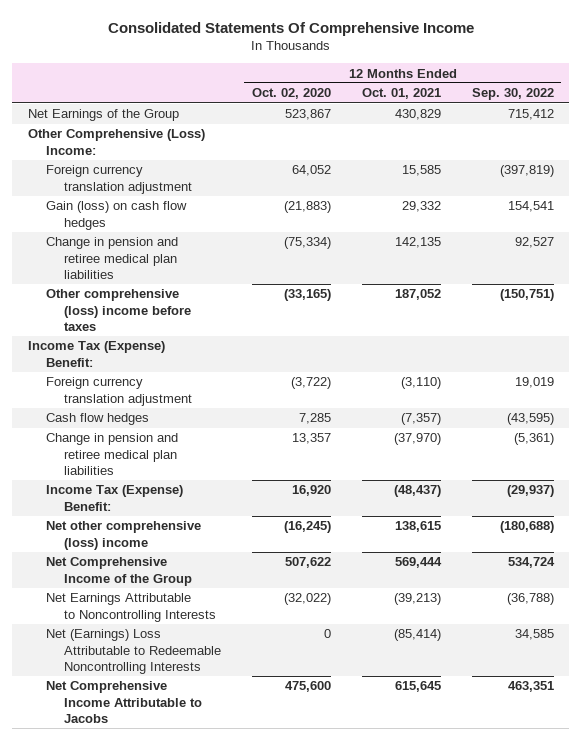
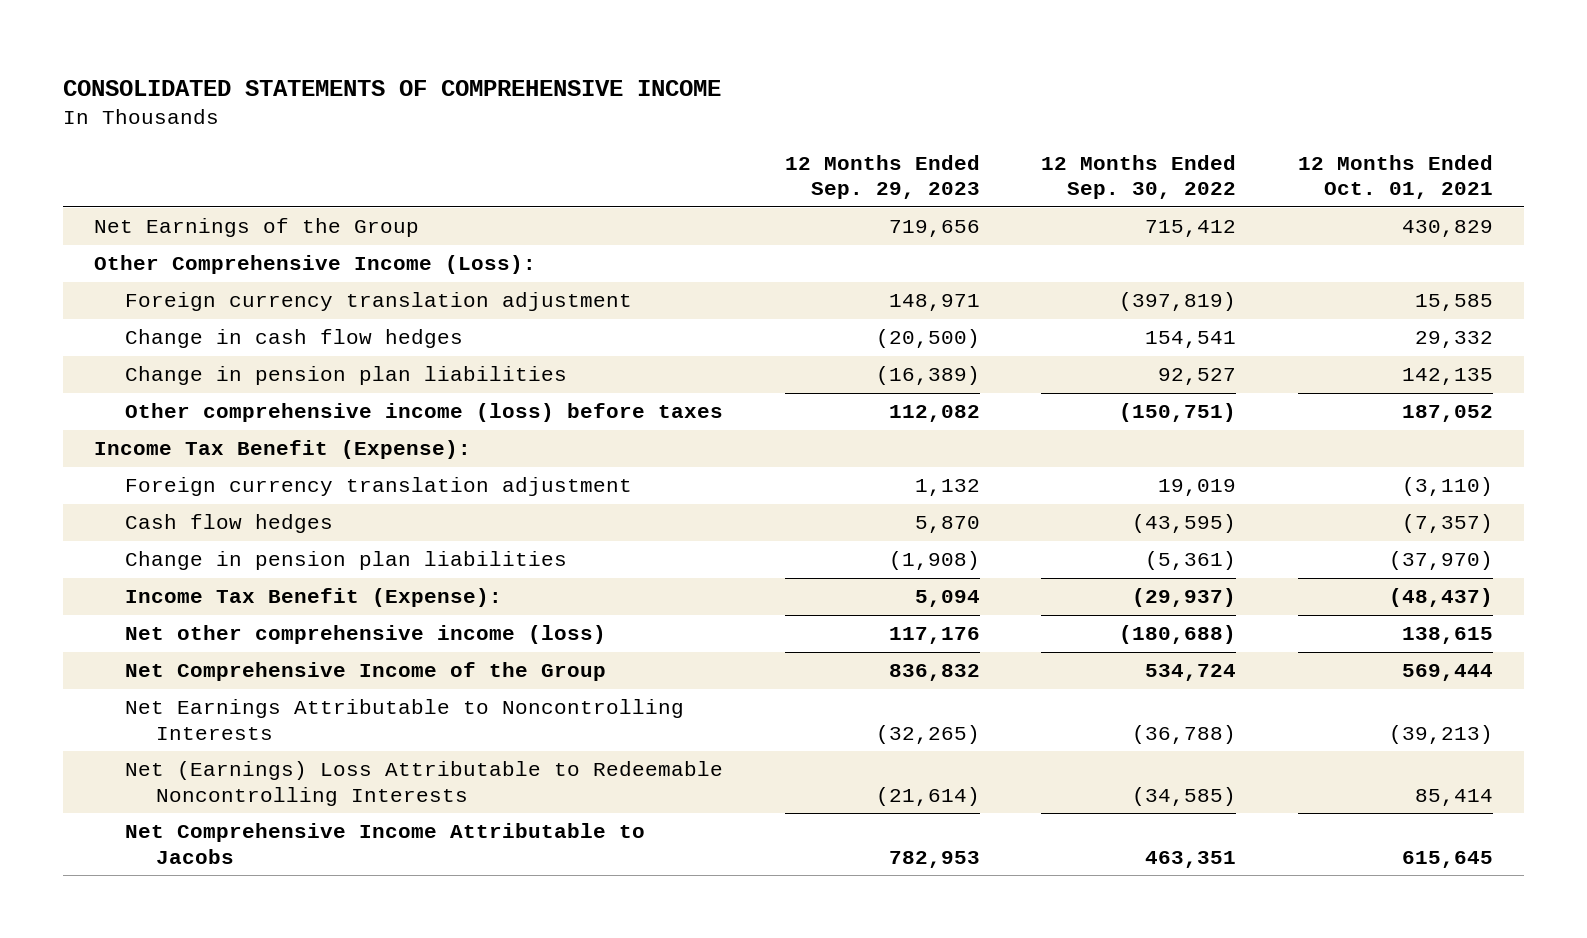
[107,21,474,36] Consolidated Statements Of Comprehensive Income -> [63,79,722,96] CONSOLIDATED STATEMENTS OF COMPREHENSIVE INCOME
[251,88,331,100] Oct. 02, 2020 -> none
none -> [784,154,980,200] 12 Months Ended Sep. 29, 2023
[27,129,205,155] Other Comprehensive (Loss) Income: -> [93,255,536,275] Other Comprehensive Income (Loss):
[46,201,188,230] Gain (loss) on cash flow hedges -> [125,329,464,349] Change in cash flow hedges
[46,237,179,280] Change in pension and retiree medical plan liabilities -> [125,366,568,386] Change in pension plan liabilities
[46,289,192,332] Other comprehensive (loss) income before taxes -> [125,403,724,423] Other comprehensive income (loss) before taxes
[27,341,165,367] Income Tax (Expense) Benefit: -> [93,440,471,460] Income Tax Benefit (Expense):
[46,433,179,476] Change in pension and retiree medical plan liabilities -> [125,551,568,571] Change in pension plan liabilities
[46,485,184,511] Income Tax (Expense) Benefit: -> [125,588,503,608] Income Tax Benefit (Expense):
[46,521,202,550] Net other comprehensive (loss) income -> [125,625,607,645] Net other comprehensive income (loss)
[393,629,441,642] (85,414) -> [1414,788,1493,806] 85,414
[514,629,554,641] 34,585 -> [1132,786,1237,806] (34,585)

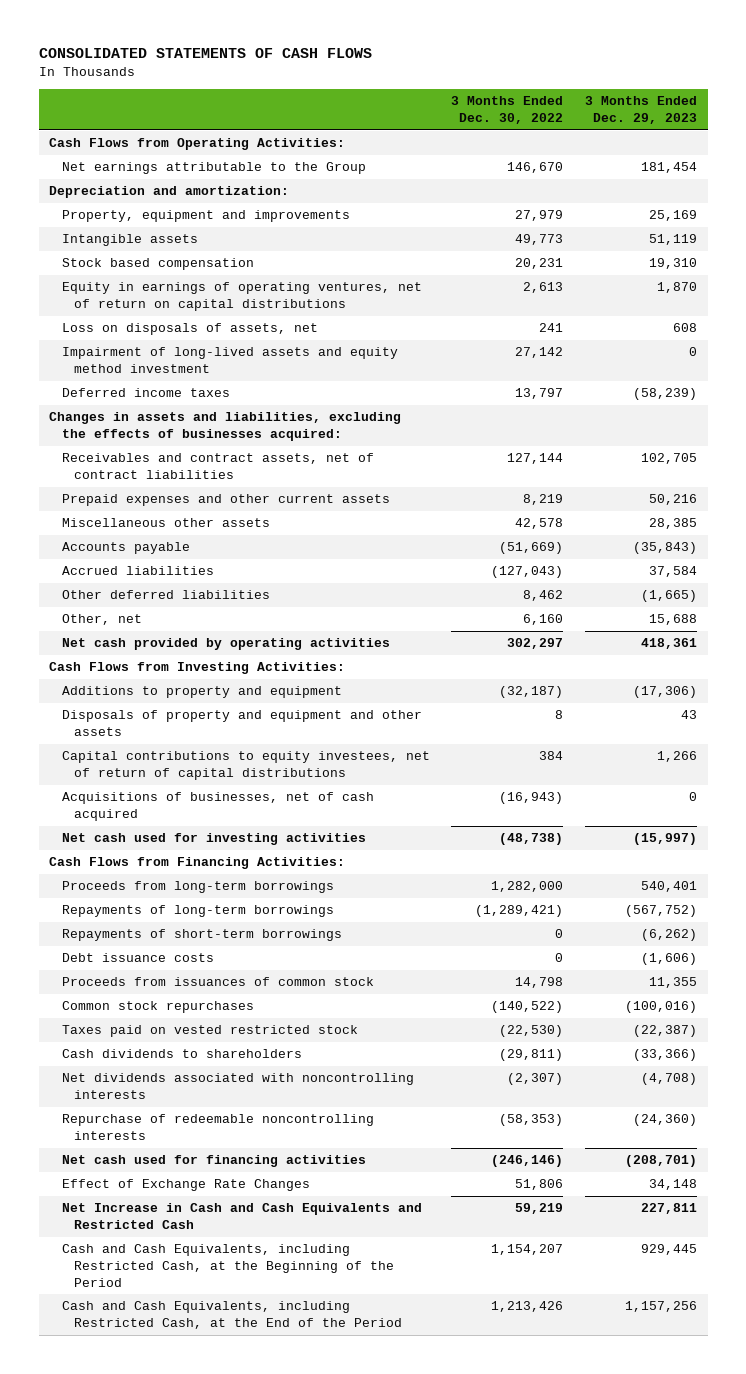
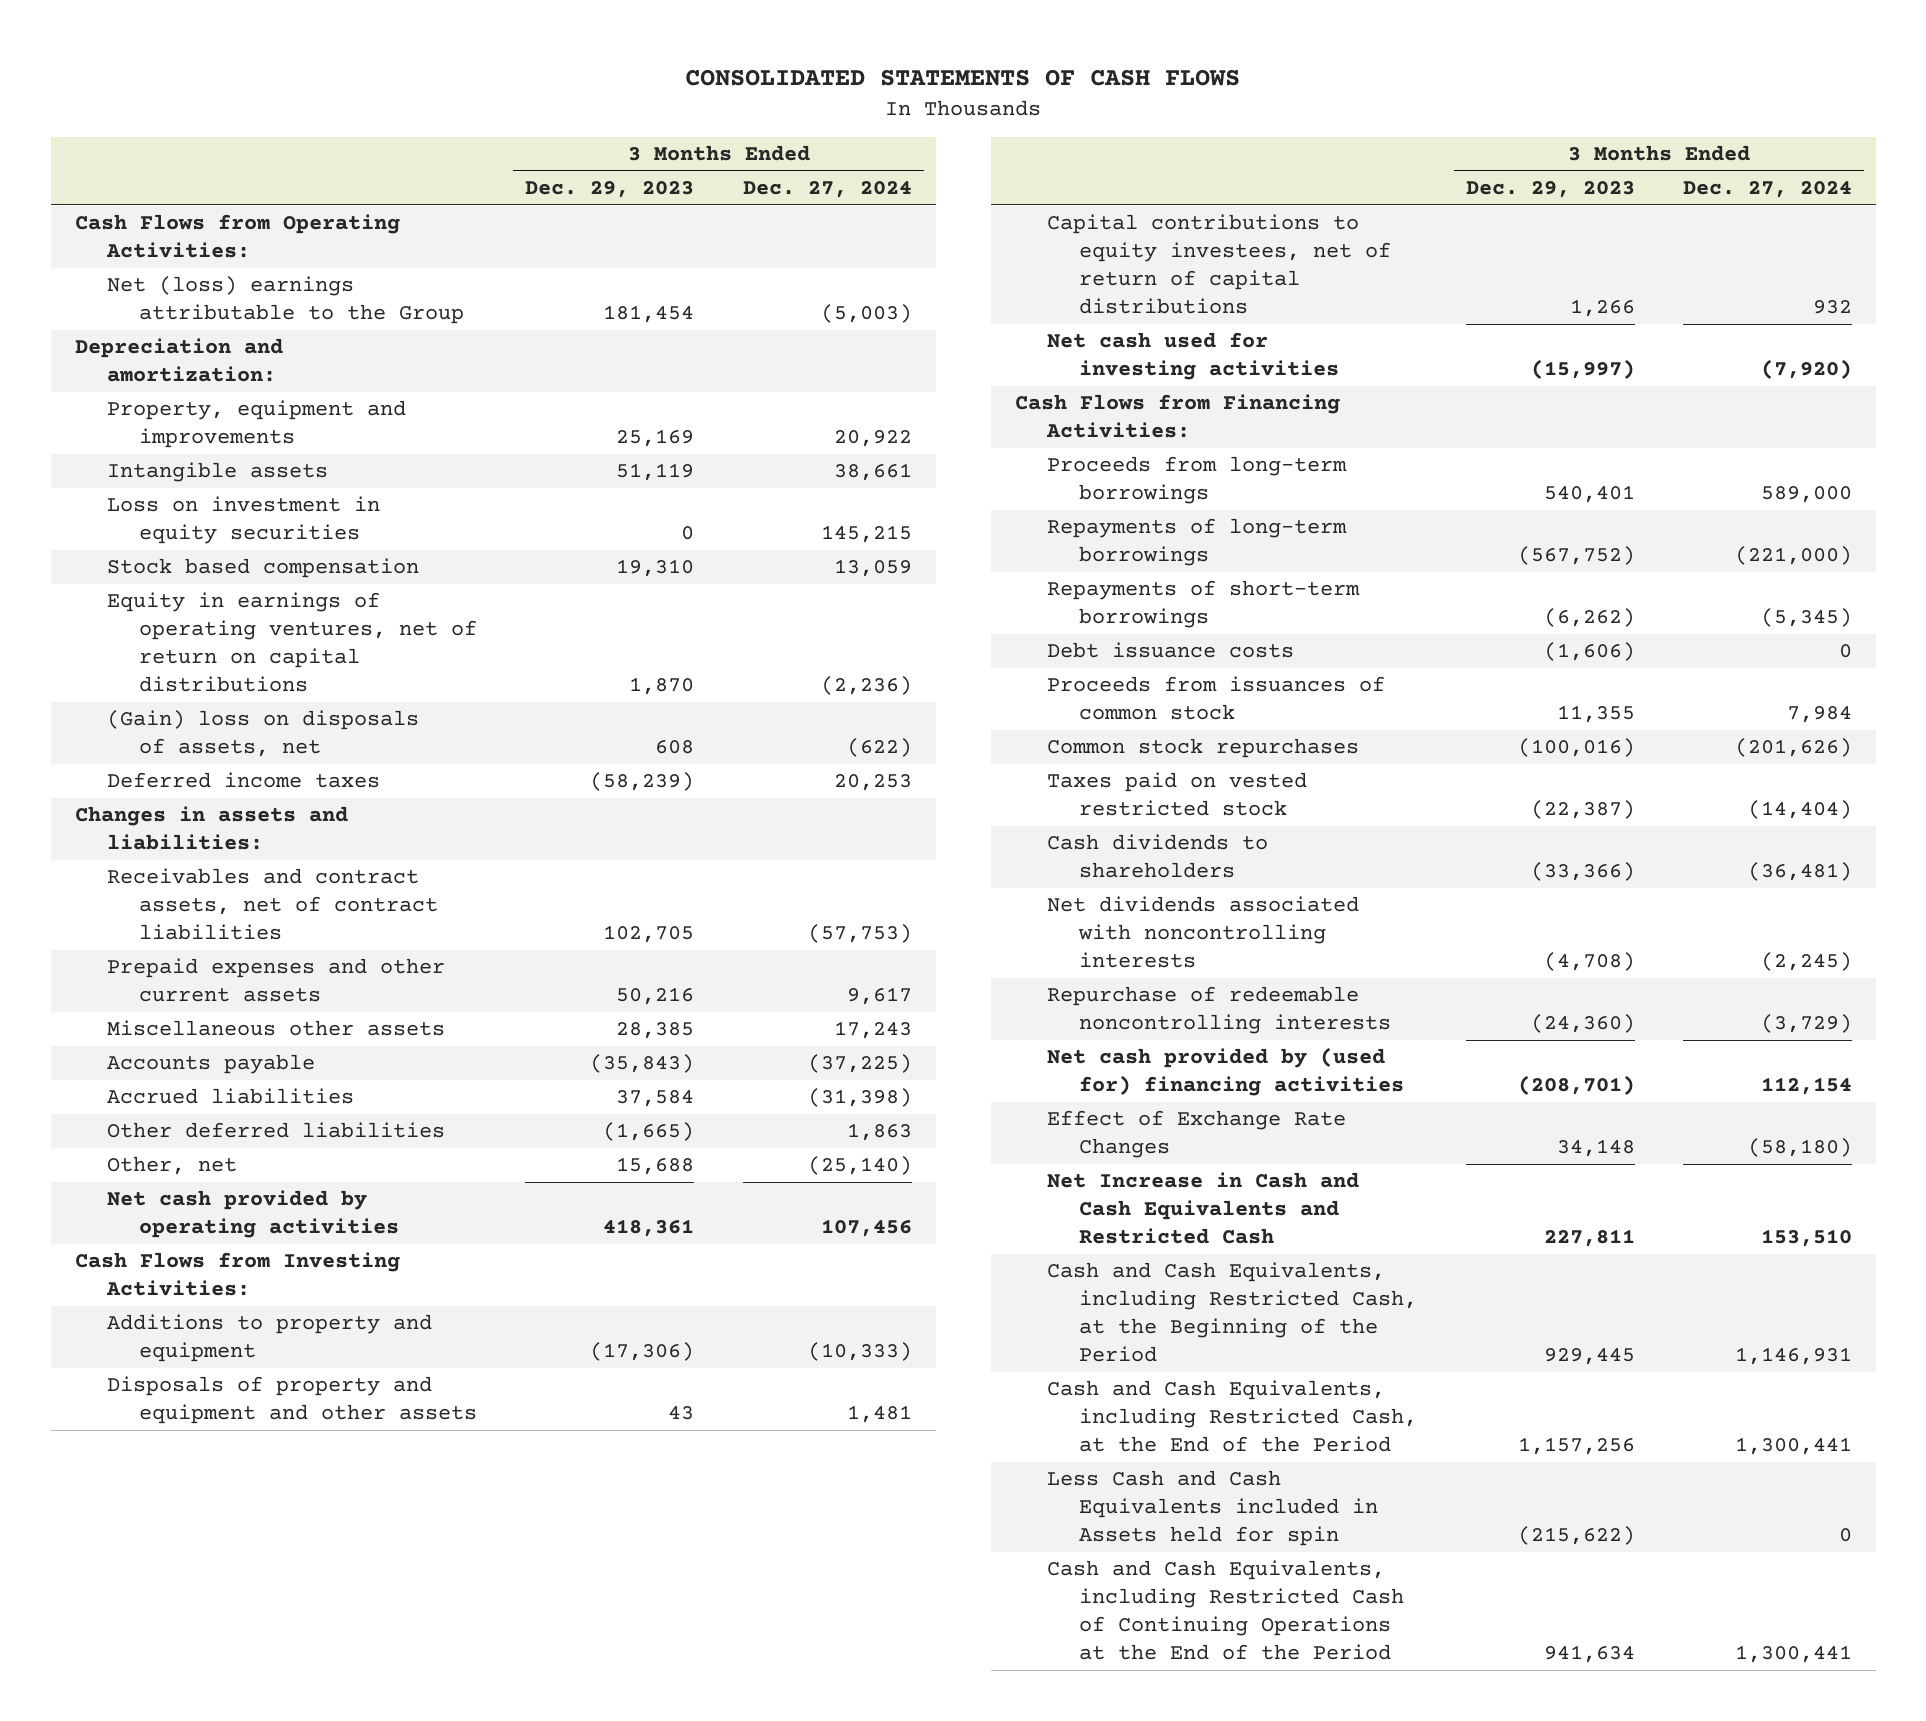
[451,96,564,124] 3 Months Ended Dec. 30, 2022 -> none
none -> [742,181,912,199] Dec. 27, 2024
[61,162,366,175] Net earnings attributable to the Group -> [107,276,465,325] Net (loss) earnings attributable to the Group
none -> [107,496,381,545] Loss on investment in equity securities
[61,347,398,373] Impairment of long-lived assets and equity method investment -> none
[61,323,318,336] Loss on disposals of assets, net -> [107,710,420,758] (Gain) loss on disposals of assets, net
[49,412,402,441] Changes in assets and liabilities, excluding the effects of businesses acquired: -> [74,806,348,851] Changes in assets and liabilities:
[61,792,374,821] Acquisitions of businesses, net of cash acquired -> none
[61,1155,366,1168] Net cash used for financing activities -> [1047,1047,1405,1097] Net cash provided by (used for) financing activities
none -> [1047,1470,1379,1547] Less Cash and Cash Equivalents included in Assets held for spin
none -> [1047,1560,1405,1661] Cash and Cash Equivalents, including Restricted Cash of Continuing Operations at the End of the Period

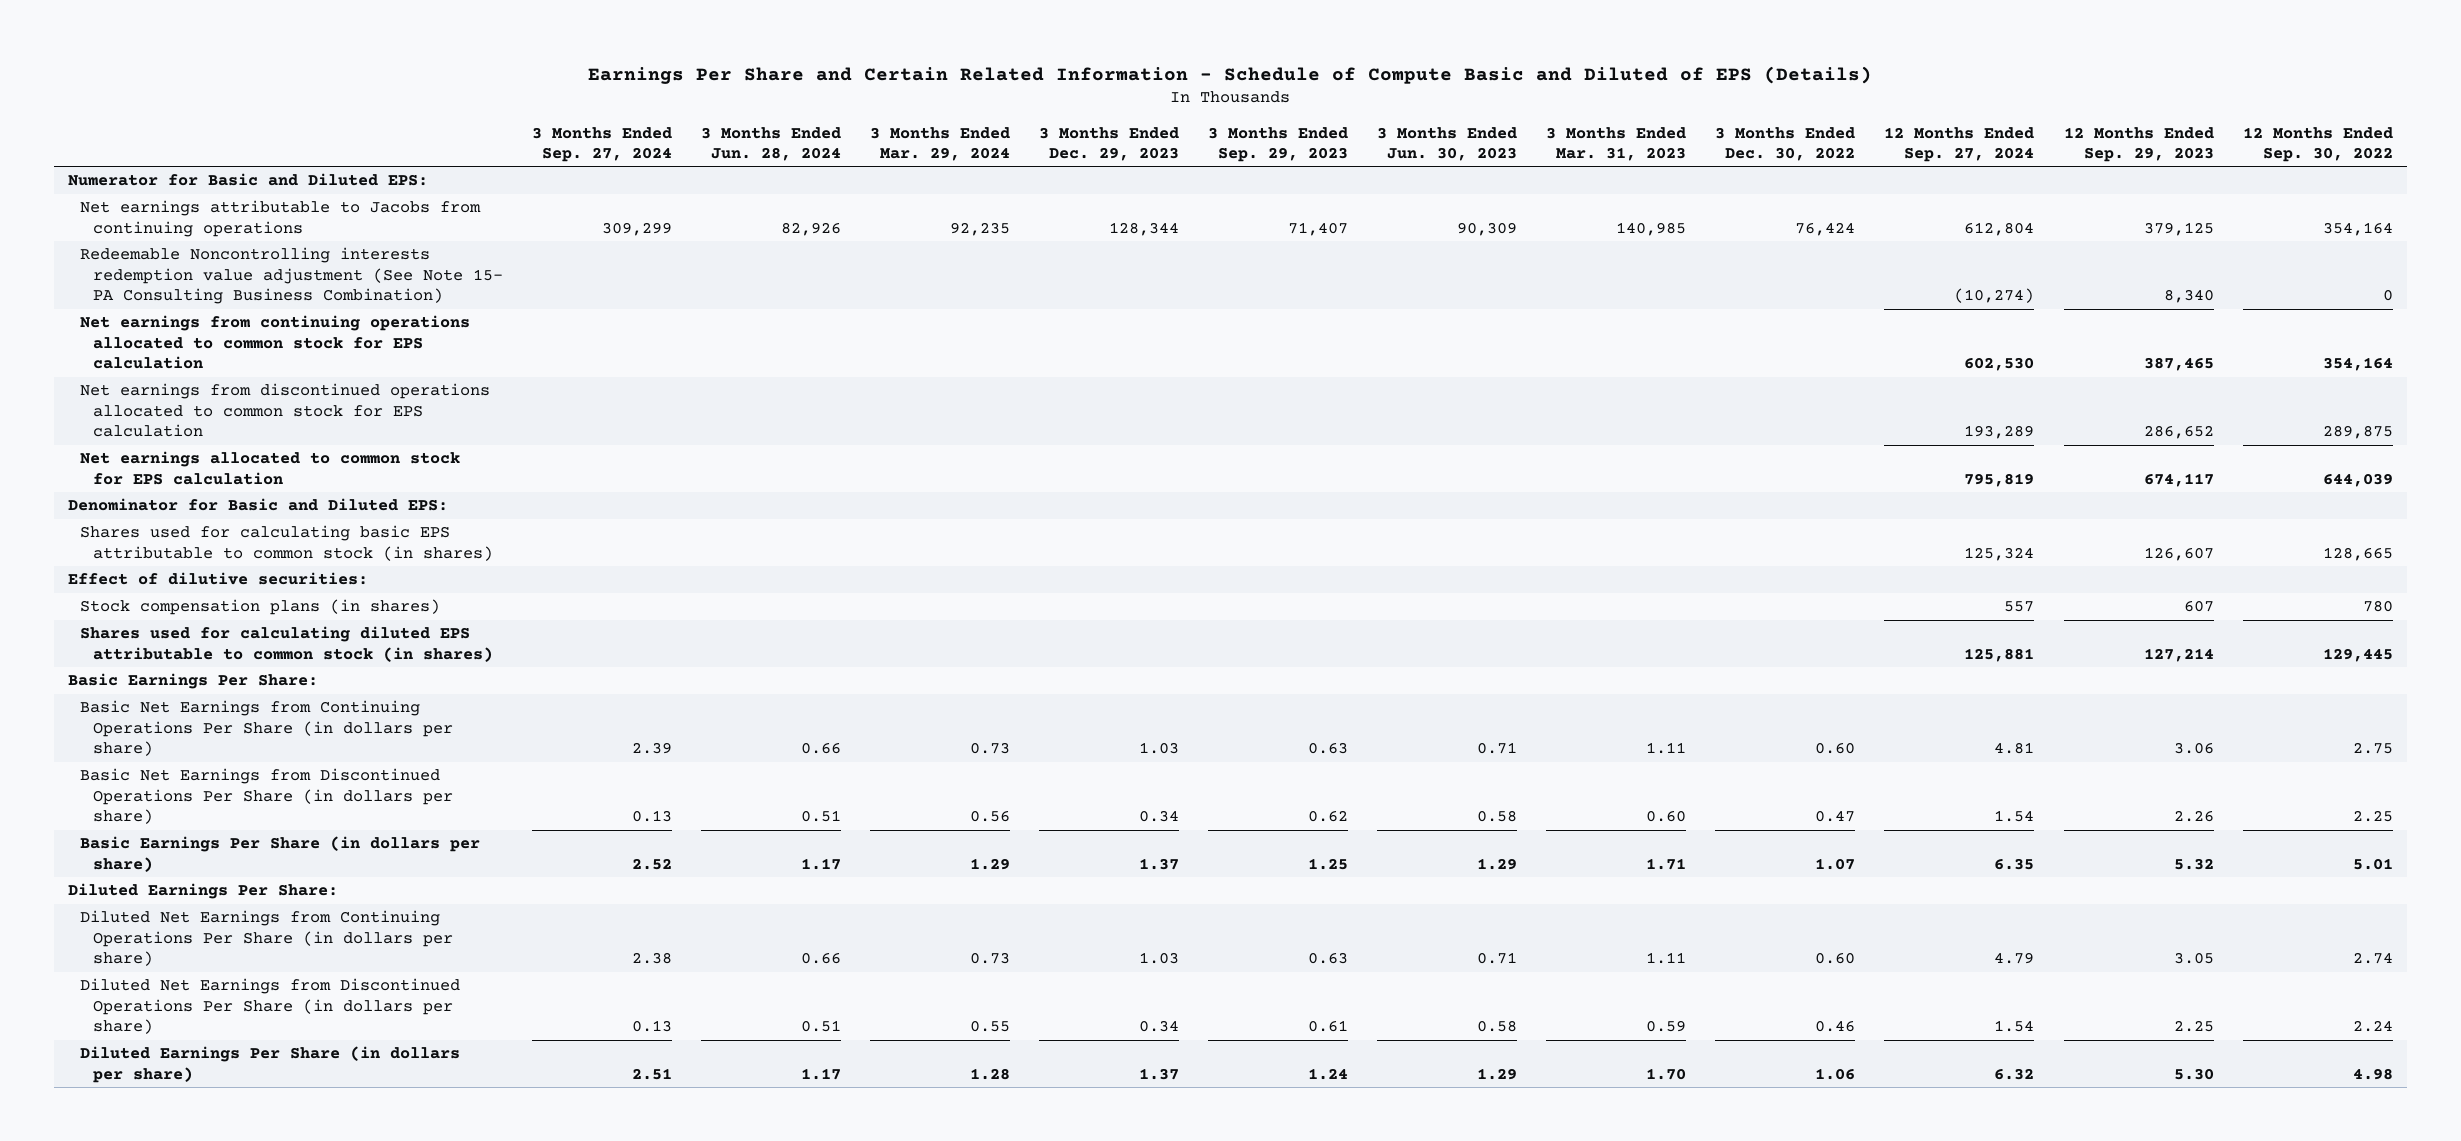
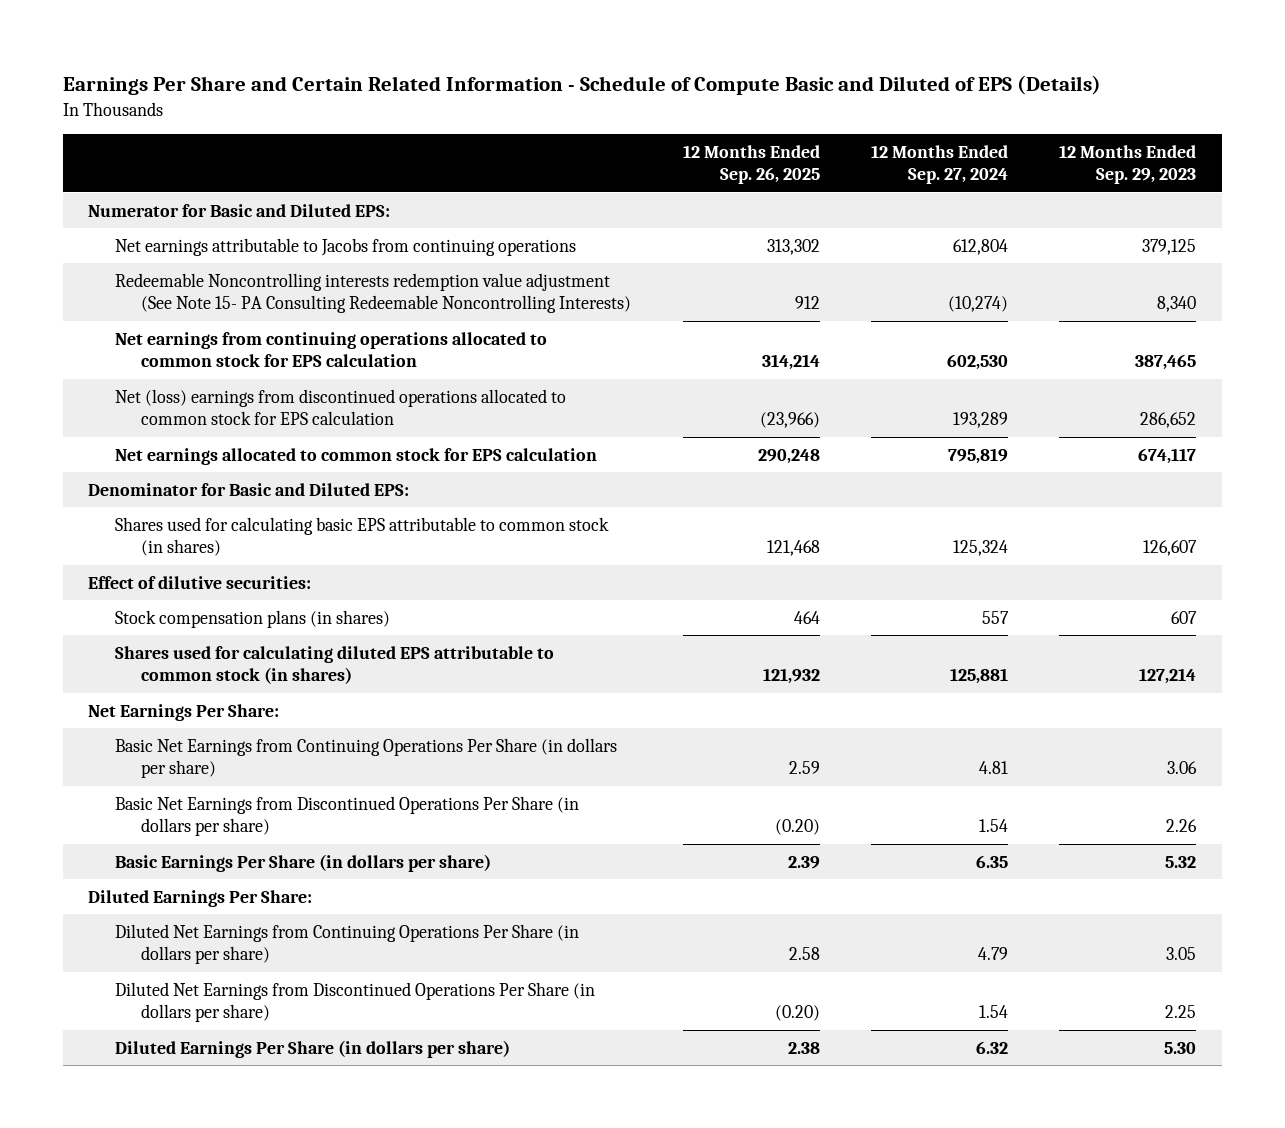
[531,126,672,162] 3 Months Ended Sep. 27, 2024 -> none
[700,126,841,161] 3 Months Ended Jun. 28, 2024 -> none
[869,126,1010,161] 3 Months Ended Mar. 29, 2024 -> none
[1039,126,1180,161] 3 Months Ended Dec. 29, 2023 -> none
[1208,126,1349,162] 3 Months Ended Sep. 29, 2023 -> none
[1377,126,1518,161] 3 Months Ended Jun. 30, 2023 -> none
[1546,126,1687,161] 3 Months Ended Mar. 31, 2023 -> none
[1715,126,1856,161] 3 Months Ended Dec. 30, 2022 -> none
[2242,126,2393,162] 12 Months Ended Sep. 30, 2022 -> none
none -> [682,144,820,185] 12 Months Ended Sep. 26, 2025
[80,247,503,304] Redeemable Noncontrolling interests redemption value adjustment (See Note 15- PA Consulting Business Combination) -> [114,272,632,314] Redeemable Noncontrolling interests redemption value adjustment (See Note 15- PA Consulting Redeemable Noncontrolling Interests)
[80,383,491,437] Net earnings from discontinued operations allocated to common stock for EPS calculation -> [114,388,566,426] Net (loss) earnings from discontinued operations allocated to common stock for EPS calculation
[68,673,319,690] Basic Earnings Per Share: -> [88,703,280,721] Net Earnings Per Share:

